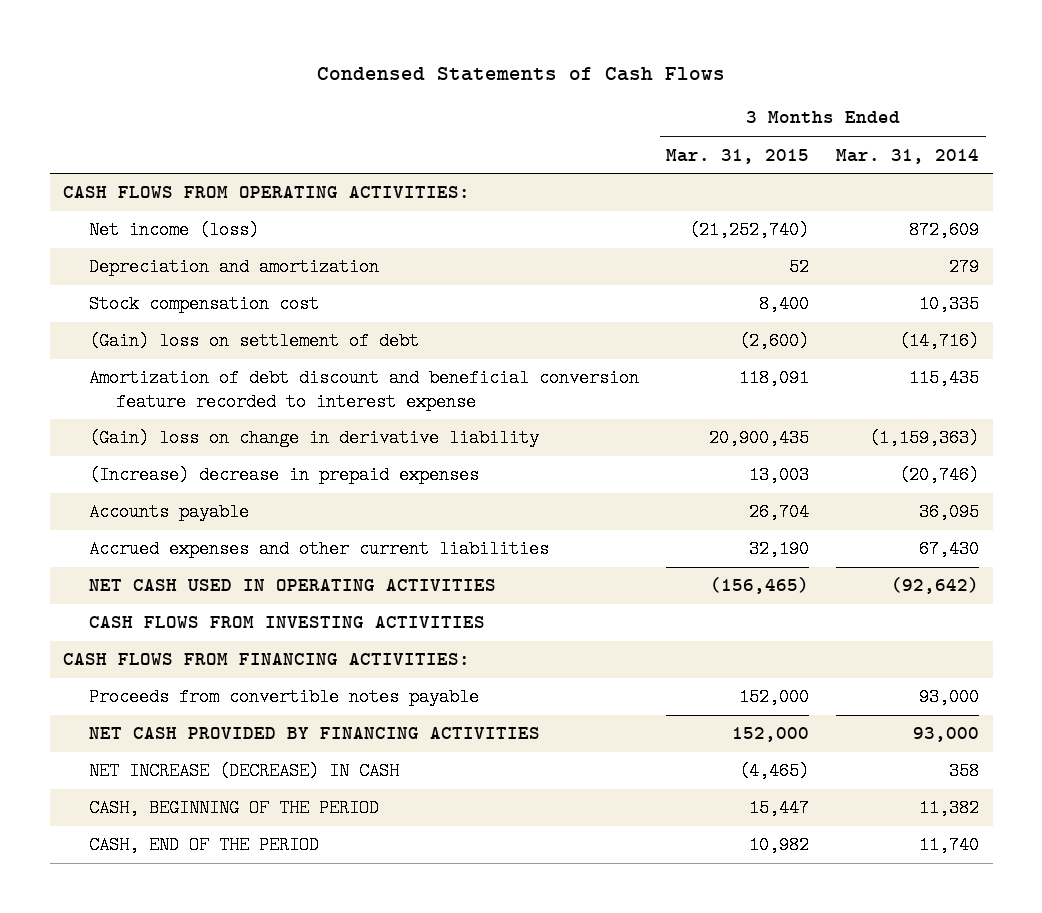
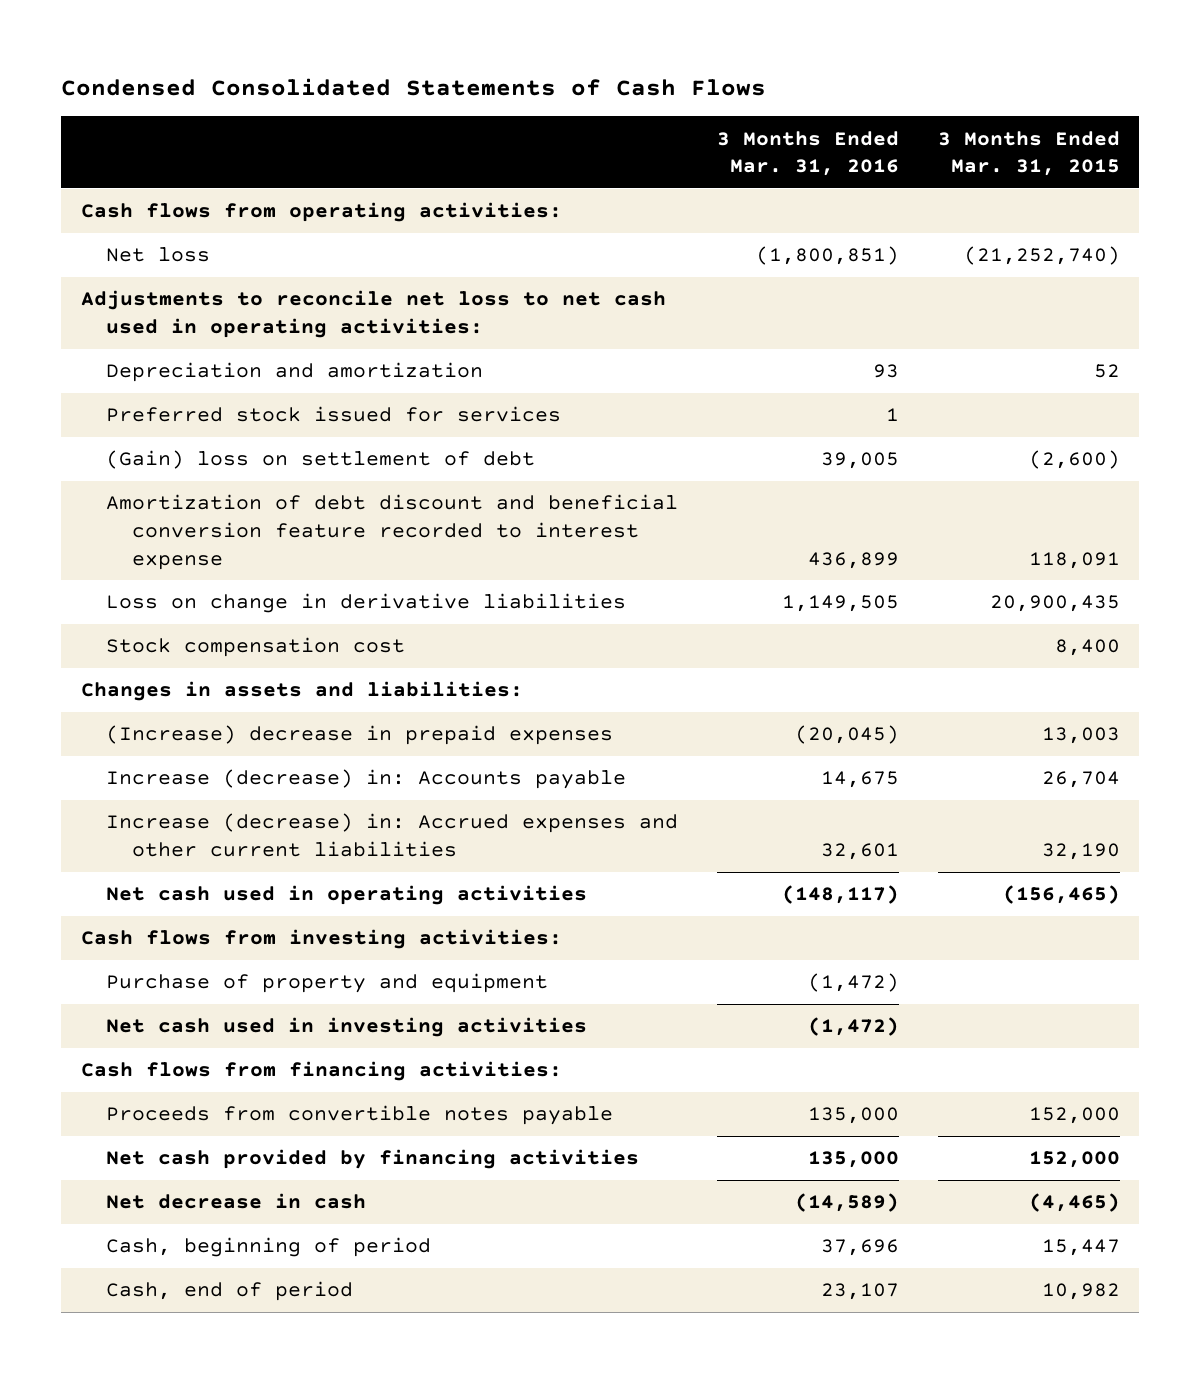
[317,66,726,81] Condensed Statements of Cash Flows -> [61,77,767,96] Condensed Consolidated Statements of Cash Flows
[836,148,980,164] Mar. 31, 2014 -> none
none -> [716,130,899,177] 3 Months Ended Mar. 31, 2016
[63,186,471,199] CASH FLOWS FROM OPERATING ACTIVITIES: -> [80,202,562,223] Cash flows from operating activities:
[89,221,260,240] Net income (loss) -> [106,247,211,263] Net loss
none -> [80,290,666,338] Adjustments to reconcile net loss to net cash used in operating activities:
none -> [106,406,562,423] Preferred stock issued for services
[89,429,540,448] (Gain) loss on change in derivative liability -> [106,593,627,614] Loss on change in derivative liabilities
[89,295,320,314] Stock compensation cost -> [106,637,406,658] Stock compensation cost
none -> [80,681,523,702] Changes in assets and liabilities:
[89,503,250,522] Accounts payable -> [106,769,627,790] Increase (decrease) in: Accounts payable
[89,540,550,559] Accrued expenses and other current liabilities -> [106,813,679,857] Increase (decrease) in: Accrued expenses and other current liabilities
[89,579,497,592] NET CASH USED IN OPERATING ACTIVITIES -> [106,885,588,906] Net cash used in operating activities
none -> [80,929,562,950] Cash flows from investing activities:
none -> [106,973,549,994] Purchase of property and equipment
[89,616,486,629] CASH FLOWS FROM INVESTING ACTIVITIES -> [106,1017,588,1038] Net cash used in investing activities
[63,653,471,666] CASH FLOWS FROM FINANCING ACTIVITIES: -> [80,1061,562,1082] Cash flows from financing activities:
[89,727,541,740] NET CASH PROVIDED BY FINANCING ACTIVITIES -> [106,1149,640,1170] Net cash provided by financing activities
[89,762,400,781] NET INCREASE (DECREASE) IN CASH -> [106,1193,367,1210] Net decrease in cash
[89,799,380,818] CASH, BEGINNING OF THE PERIOD -> [106,1237,432,1258] Cash, beginning of period
[89,836,320,855] CASH, END OF THE PERIOD -> [106,1281,354,1302] Cash, end of period

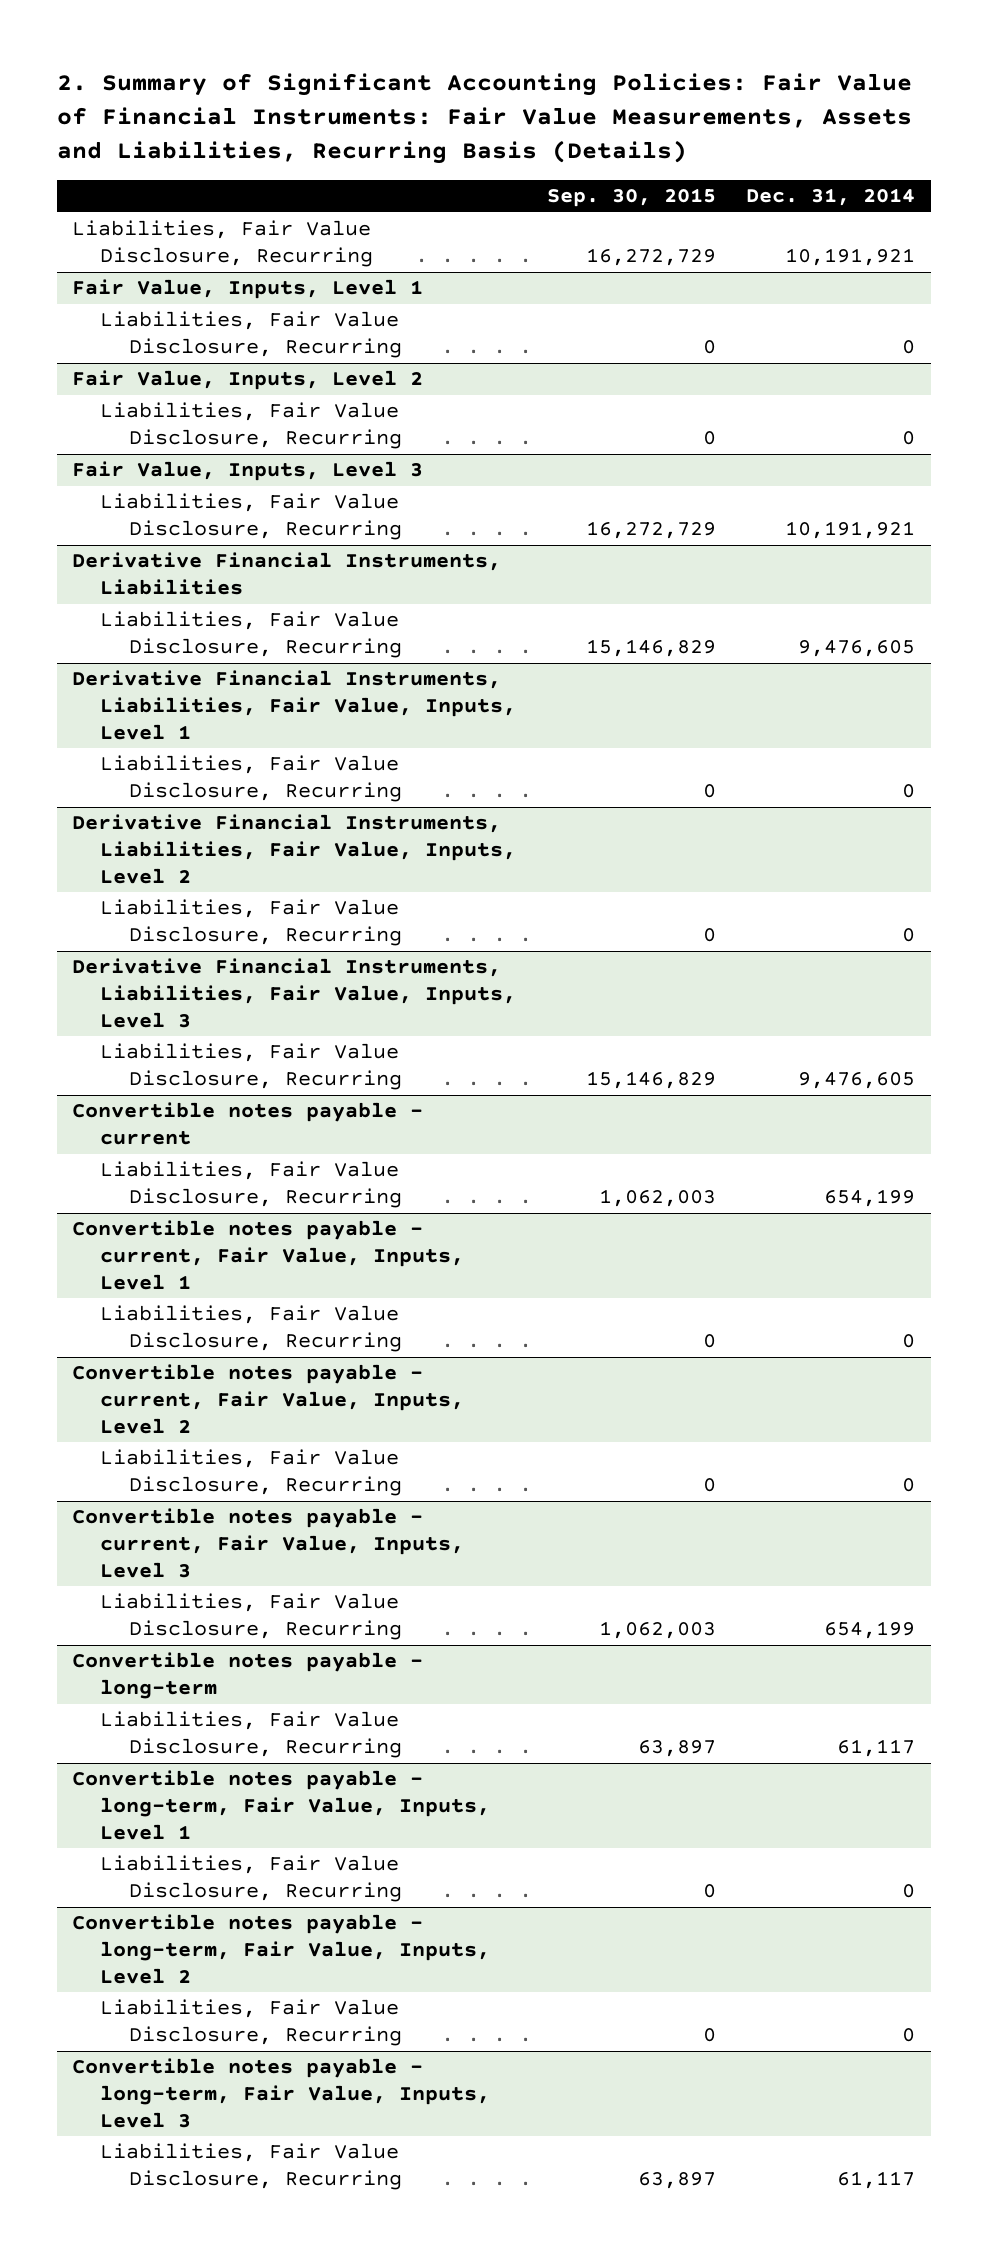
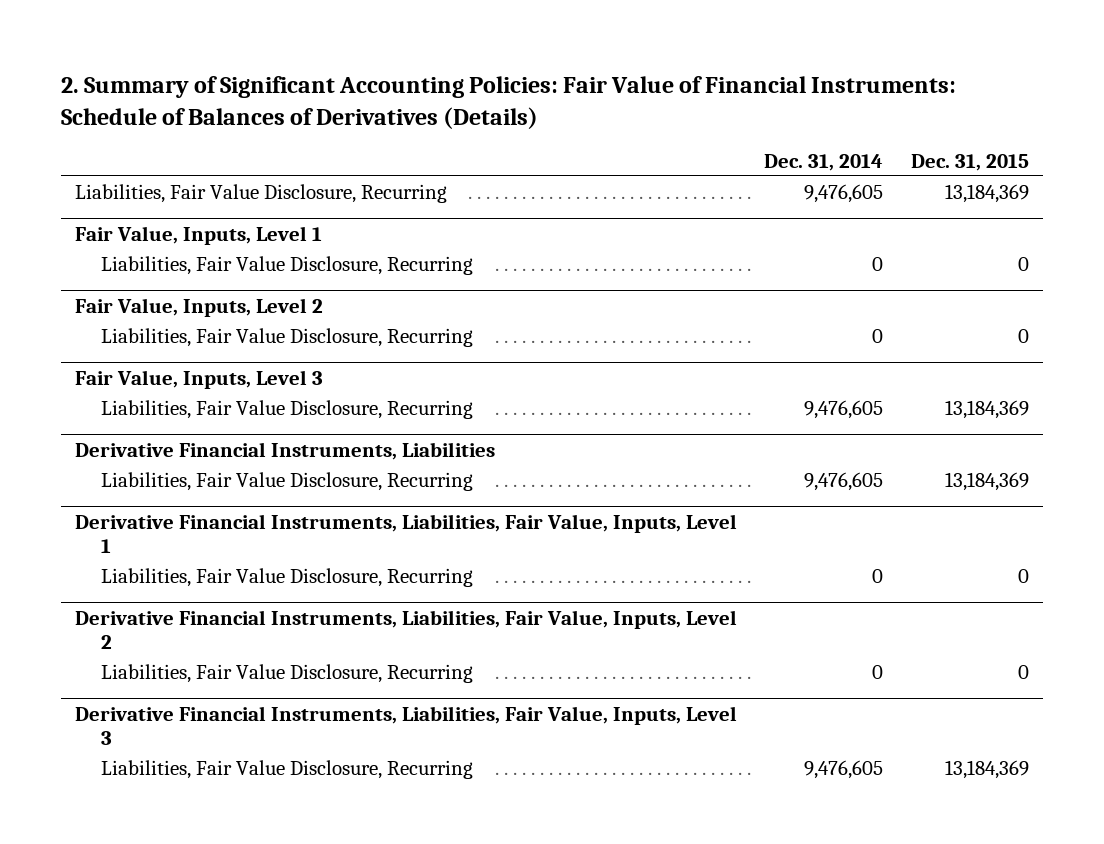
[56,73,912,164] 2. Summary of Significant Accounting Policies: Fair Value of Financial Instruments: Fair Value Measurements, Assets and Liabilities, Recurring Basis (Details) -> [61,76,957,130] 2. Summary of Significant Accounting Policies: Fair Value of Financial Instruments: Schedule of Balances of Derivatives (Details)
[546,188,716,208] Sep. 30, 2015 -> none
none -> [910,153,1029,171] Dec. 31, 2015
[785,248,916,267] 10,191,921 -> [804,184,884,204] 9,476,605
[785,521,916,540] 10,191,921 -> [804,400,884,420] 9,476,605
[71,1102,423,1146] Convertible notes payable - current -> none
[100,1161,403,1209] Liabilities, Fair Value Disclosure, Recurring -> none
[71,1220,465,1290] Convertible notes payable - current, Fair Value, Inputs, Level 1 -> none
[100,1305,403,1353] Liabilities, Fair Value Disclosure, Recurring -> none
[71,1364,465,1434] Convertible notes payable - current, Fair Value, Inputs, Level 2 -> none
[100,1449,403,1497] Liabilities, Fair Value Disclosure, Recurring -> none
[71,1508,465,1578] Convertible notes payable - current, Fair Value, Inputs, Level 3 -> none
[100,1593,403,1641] Liabilities, Fair Value Disclosure, Recurring -> none
[71,1652,423,1700] Convertible notes payable - long-term -> none
[100,1711,403,1759] Liabilities, Fair Value Disclosure, Recurring -> none
[71,1770,491,1840] Convertible notes payable - long-term, Fair Value, Inputs, Level 1 -> none
[100,1855,403,1903] Liabilities, Fair Value Disclosure, Recurring -> none
[71,1914,491,1984] Convertible notes payable - long-term, Fair Value, Inputs, Level 2 -> none
[100,1999,403,2047] Liabilities, Fair Value Disclosure, Recurring -> none
[71,2058,491,2128] Convertible notes payable - long-term, Fair Value, Inputs, Level 3 -> none
[100,2143,403,2191] Liabilities, Fair Value Disclosure, Recurring -> none

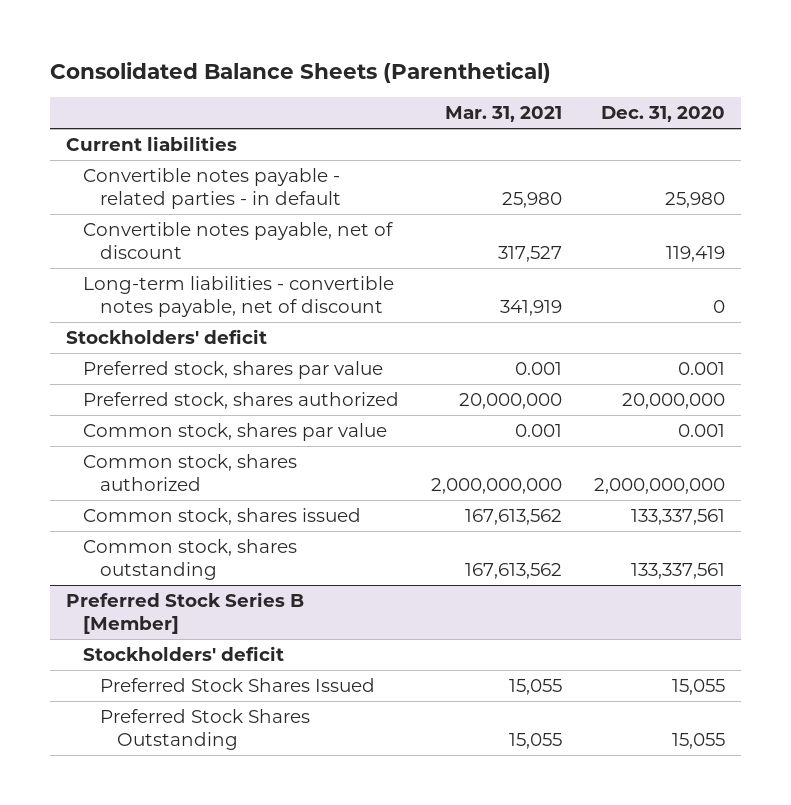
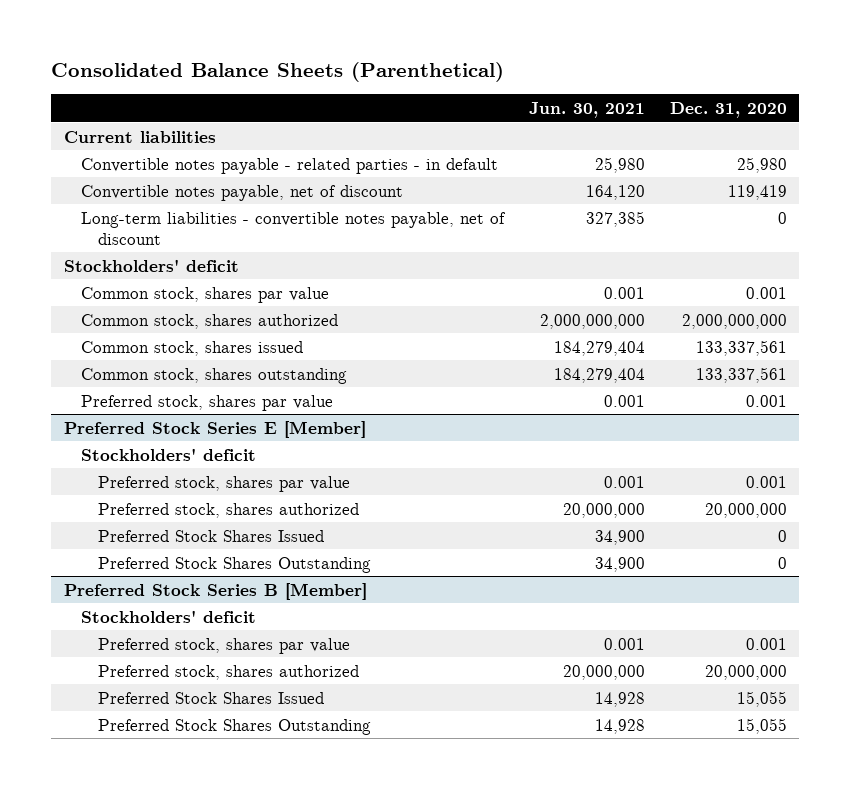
[444,106,562,123] Mar. 31, 2021 -> none
none -> [528,101,645,118] Jun. 30, 2021
[82,391,399,409] Preferred stock, shares authorized -> none
[82,360,383,379] Preferred stock, shares par value -> [80,394,333,411] Preferred stock, shares par value
none -> [63,420,366,438] Preferred Stock Series E [Member]
none -> [80,447,256,461] Stockholders' deficit
none -> [98,475,351,492] Preferred stock, shares par value
none -> [98,502,360,518] Preferred stock, shares authorized
none -> [98,529,325,542] Preferred Stock Shares Issued
none -> [98,556,372,573] Preferred Stock Shares Outstanding
none -> [98,637,351,654] Preferred stock, shares par value
none -> [98,664,360,680] Preferred stock, shares authorized

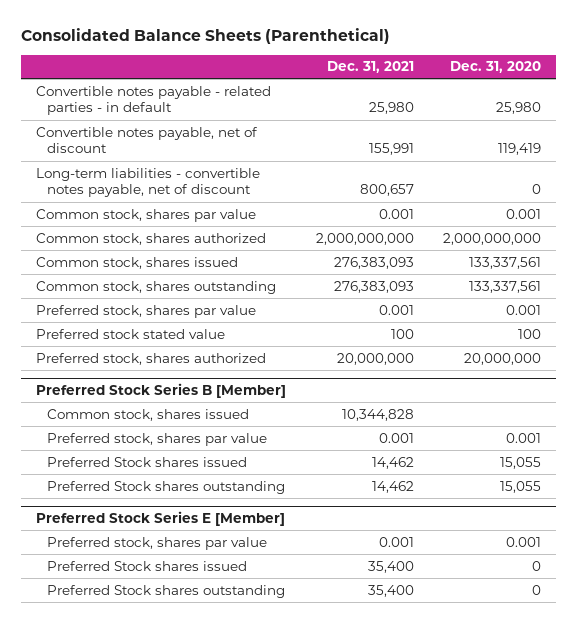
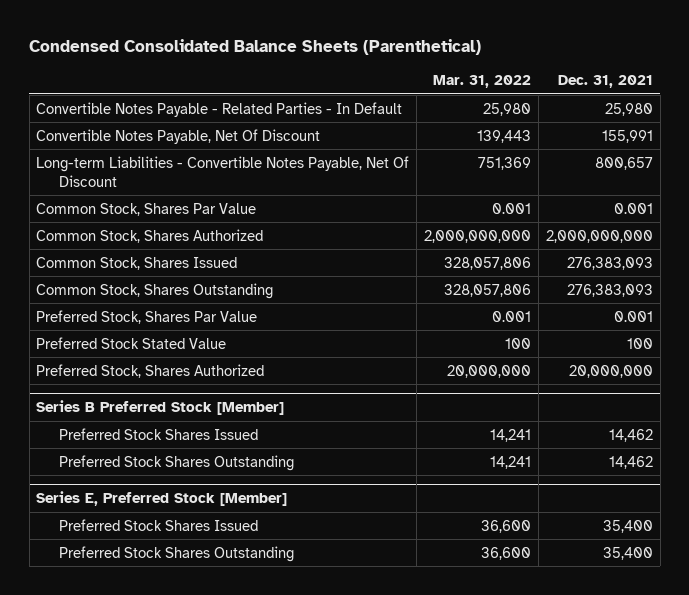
[20,28,390,45] Consolidated Balance Sheets (Parenthetical) -> [29,38,482,55] Condensed Consolidated Balance Sheets (Parenthetical)
[450,61,542,74] Dec. 31, 2020 -> none
none -> [433,75,532,89] Mar. 31, 2022
[47,408,250,421] Common stock, shares issued -> none
[47,432,268,446] Preferred stock, shares par value -> none
[47,536,268,550] Preferred stock, shares par value -> none
[35,85,271,116] Convertible notes payable - related parties - in default -> [36,101,403,117] Convertible Notes Payable - Related Parties - In Default
[35,126,258,154] Convertible notes payable, net of discount -> [36,128,321,144] Convertible Notes Payable, Net Of Discount
[35,167,260,198] Long-term liabilities - convertible notes payable, net of discount -> [36,155,410,187] Long-term Liabilities - Convertible Notes Payable, Net Of Discount
[35,208,256,222] Common stock, shares par value -> [36,202,257,216] Common Stock, Shares Par Value
[35,232,266,245] Common stock, shares authorized -> [36,228,264,243] Common Stock, Shares Authorized
[35,256,238,269] Common stock, shares issued -> [36,256,238,270] Common Stock, Shares Issued
[35,280,276,294] Common stock, shares outstanding -> [36,282,274,299] Common Stock, Shares Outstanding
[35,304,256,318] Preferred stock, shares par value -> [36,309,258,324] Preferred Stock, Shares Par Value
[35,328,225,339] Preferred stock stated value -> [36,336,227,349] Preferred Stock Stated Value
[35,352,266,365] Preferred stock, shares authorized -> [36,363,265,378] Preferred Stock, Shares Authorized
[35,382,286,398] Preferred Stock Series B [Member] -> [36,400,285,416] Series B Preferred Stock [Member]
[47,456,248,467] Preferred Stock shares issued -> [59,427,259,440] Preferred Stock Shares Issued
[47,480,286,494] Preferred Stock shares outstanding -> [59,454,295,471] Preferred Stock Shares Outstanding
[35,510,285,526] Preferred Stock Series E [Member] -> [36,491,288,507] Series E, Preferred Stock [Member]
[47,560,248,571] Preferred Stock shares issued -> [59,518,259,531] Preferred Stock Shares Issued
[47,584,286,598] Preferred Stock shares outstanding -> [59,545,295,562] Preferred Stock Shares Outstanding

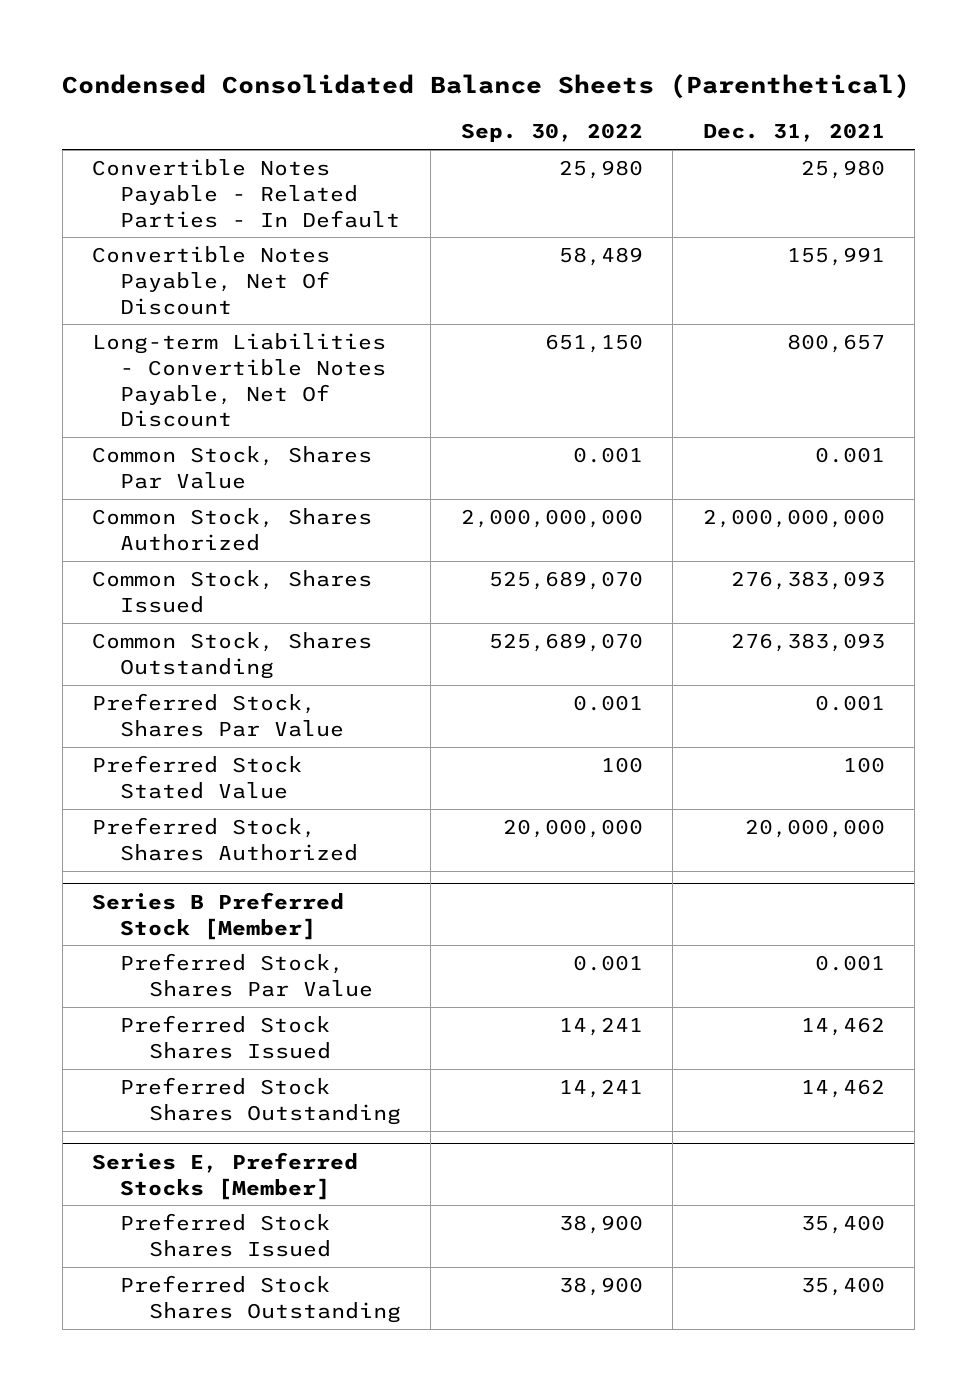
[433,75,532,89] Mar. 31, 2022 -> none
none -> [460,123,643,143] Sep. 30, 2022
none -> [120,952,373,997] Preferred Stock, Shares Par Value
[36,491,288,507] Series E, Preferred Stock [Member] -> [92,1151,359,1200] Series E, Preferred Stocks [Member]

